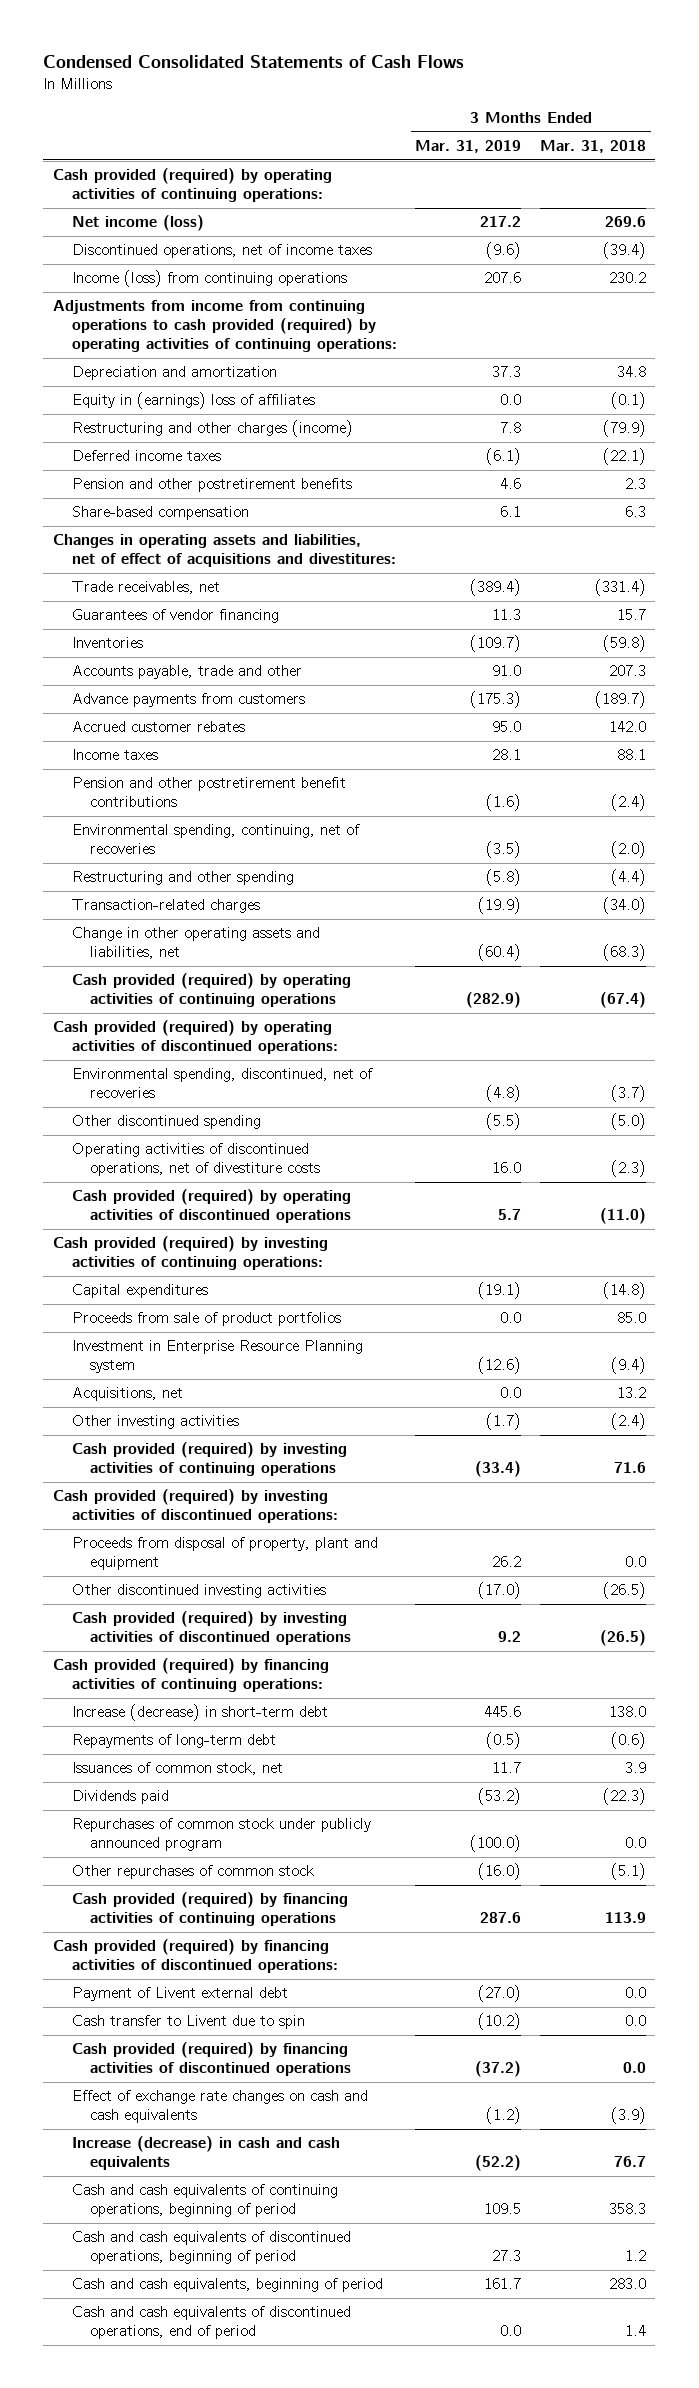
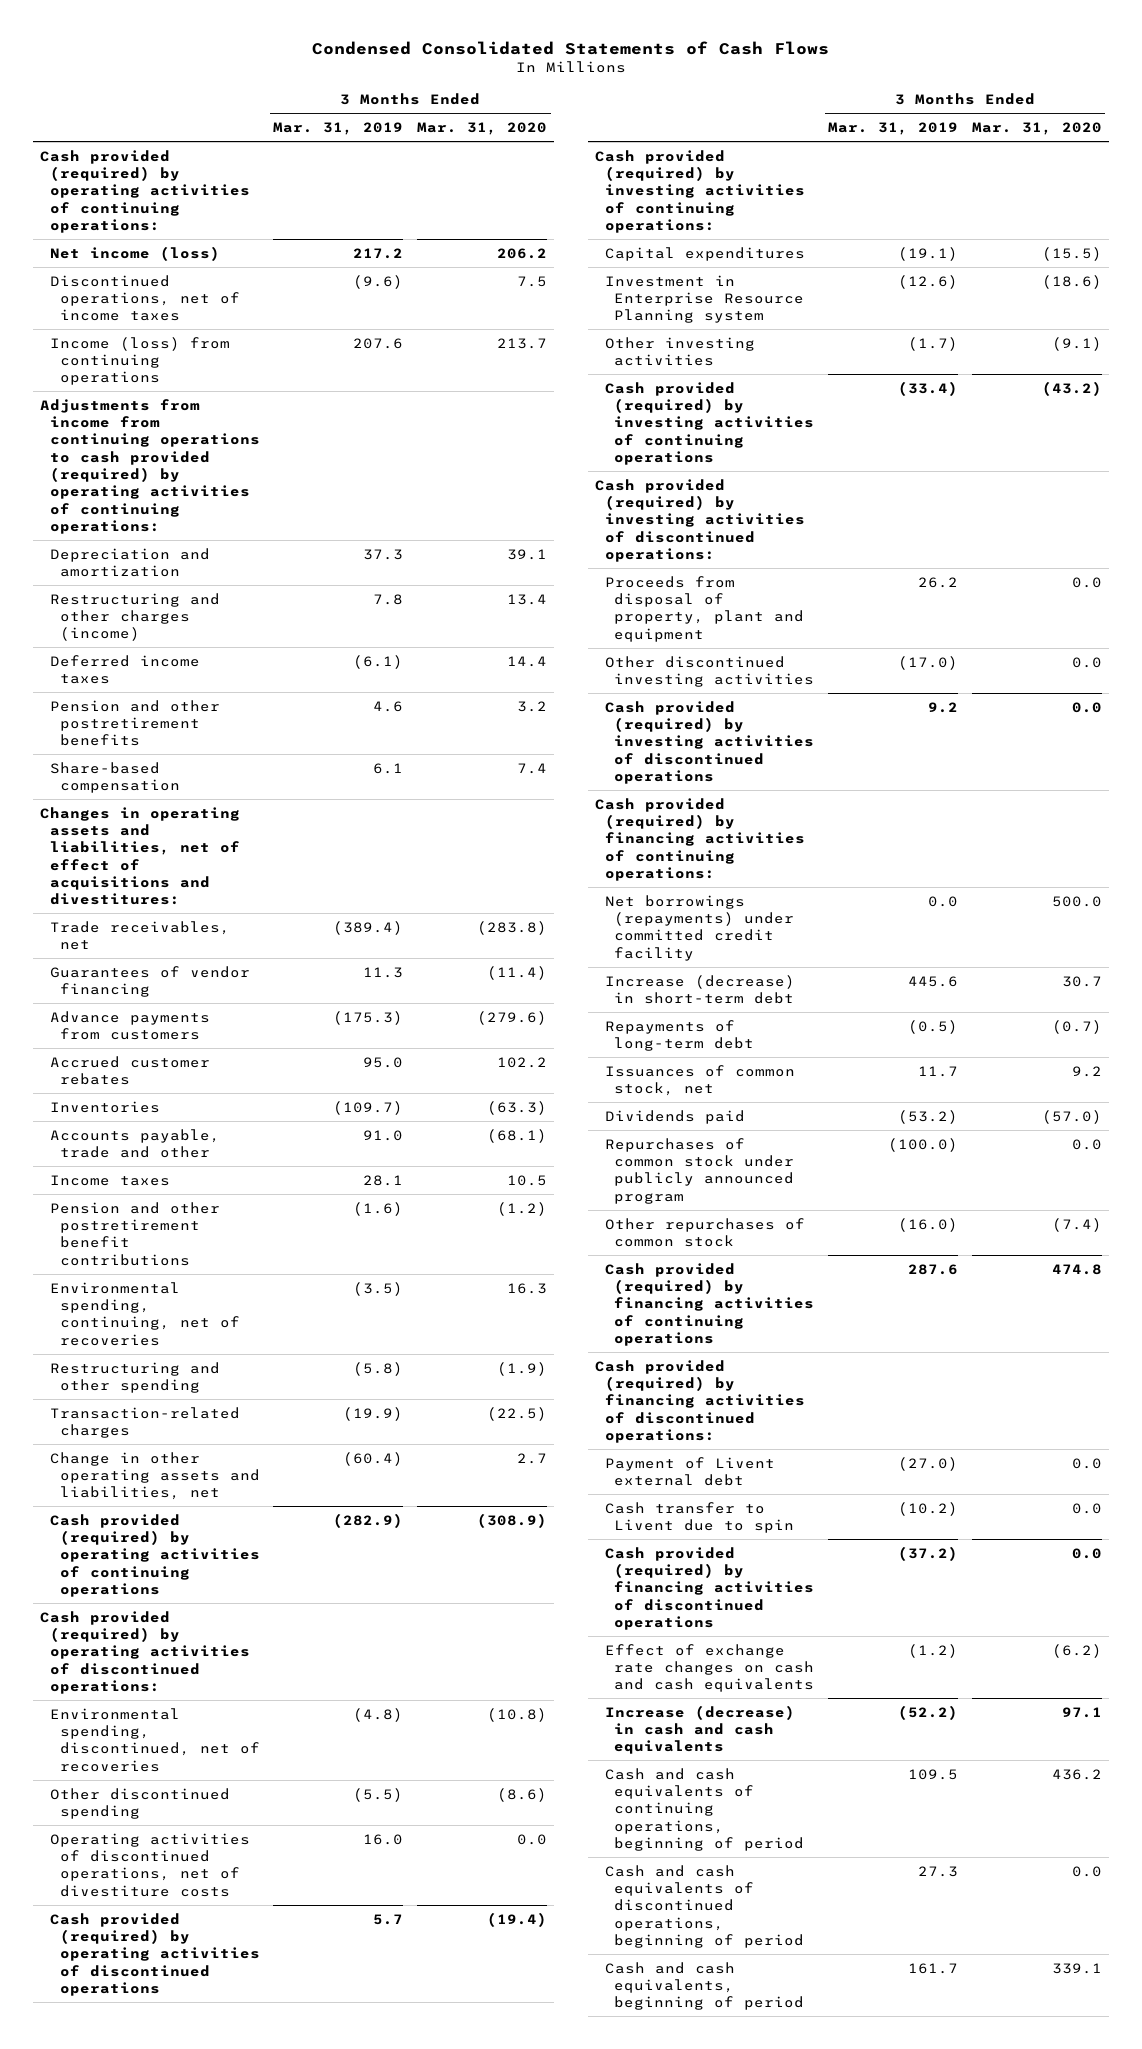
[540,140,647,154] Mar. 31, 2018 -> none
none -> [417,122,548,136] Mar. 31, 2020
[71,392,315,410] Equity in (earnings) loss of affiliates -> none
[71,637,143,649] Inventories -> [49,1100,160,1113] Inventories
[71,665,302,680] Accounts payable, trade and other -> [49,1128,220,1158] Accounts payable, trade and other
[71,1312,341,1327] Proceeds from sale of product portfolios -> none
[71,1387,183,1402] Acquisitions, net -> none
none -> [604,894,795,961] Net borrowings (repayments) under committed credit facility
[71,2306,351,2340] Cash and cash equivalents of discontinued operations, end of period -> none

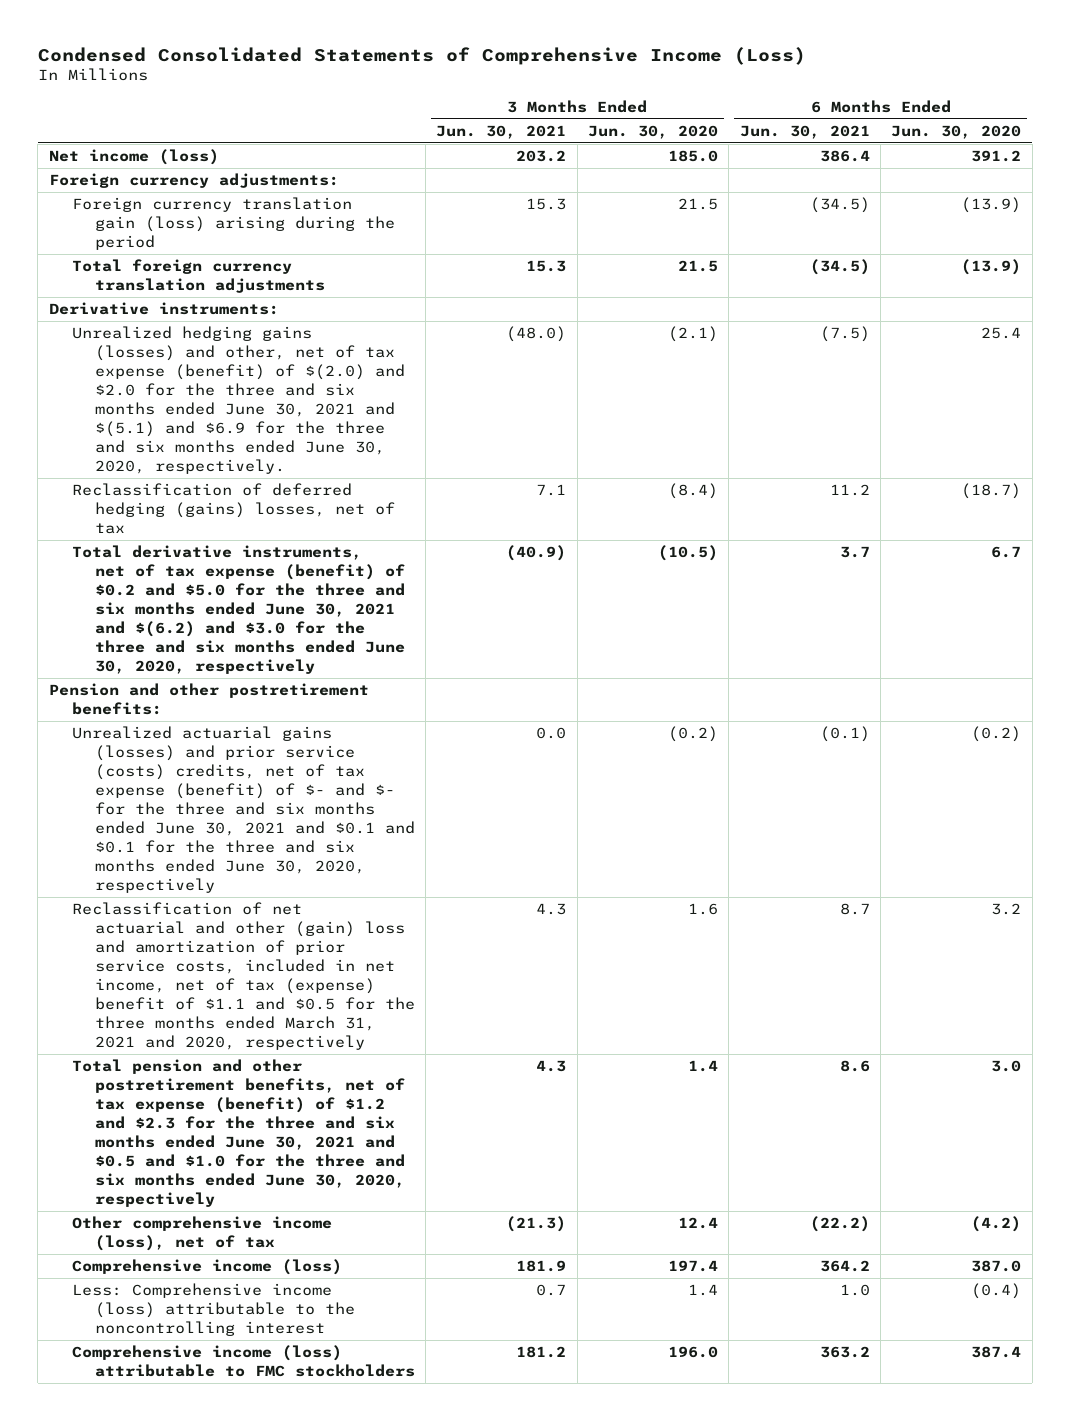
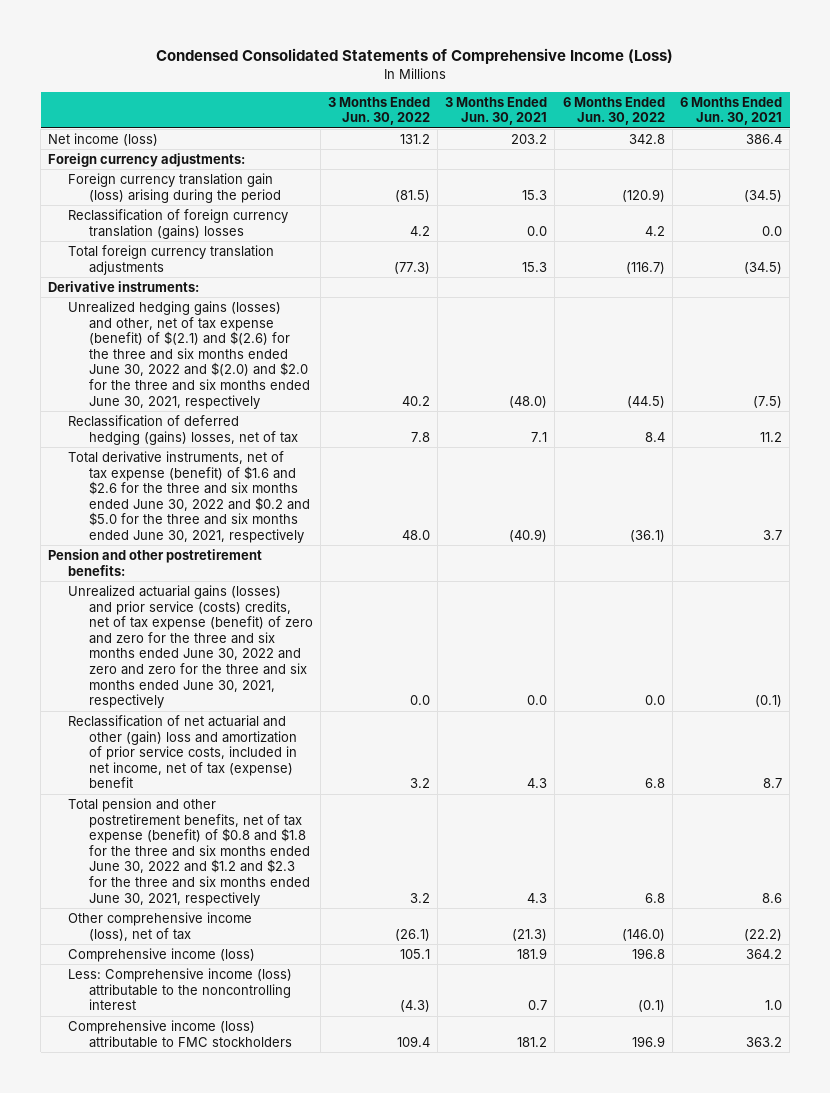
[588,125,719,140] Jun. 30, 2020 -> none
[891,125,1022,140] Jun. 30, 2020 -> none
none -> [327,96,430,126] 3 Months Ended Jun. 30, 2022
none -> [562,96,665,126] 6 Months Ended Jun. 30, 2022
none -> [68,209,289,239] Reclassification of foreign currency translation (gains) losses
[71,326,405,475] Unrealized hedging gains (losses) and other, net of tax expense (benefit) of $(2.0) and $2.0 for the three and six months ended June 30, 2021 and $(5.1) and $6.9 for the three and six months ended June 30, 2020, respectively. -> [68,301,310,409] Unrealized hedging gains (losses) and other, net of tax expense (benefit) of $(2.1) and $(2.6) for the three and six months ended June 30, 2022 and $(2.0) and $2.0 for the three and six months ended June 30, 2021, respectively
[71,545,405,675] Total derivative instruments, net of tax expense (benefit) of $0.2 and $5.0 for the three and six months ended June 30, 2021 and $(6.2) and $3.0 for the three and six months ended June 30, 2020, respectively -> [68,451,310,544] Total derivative instruments, net of tax expense (benefit) of $1.6 and $2.6 for the three and six months ended June 30, 2022 and $0.2 and $5.0 for the three and six months ended June 30, 2021, respectively
[71,726,415,894] Unrealized actuarial gains (losses) and prior service (costs) credits, net of tax expense (benefit) of $- and $- for the three and six months ended June 30, 2021 and $0.1 and $0.1 for the three and six months ended June 30, 2020, respectively -> [68,585,313,709] Unrealized actuarial gains (losses) and prior service (costs) credits, net of tax expense (benefit) of zero and zero for the three and six months ended June 30, 2022 and zero and zero for the three and six months ended June 30, 2021, respectively
[71,902,415,1051] Reclassification of net actuarial and other (gain) loss and amortization of prior service costs, included in net income, net of tax (expense) benefit of $1.1 and $0.5 for the three months ended March 31, 2021 and 2020, respectively -> [68,715,297,789] Reclassification of net actuarial and other (gain) loss and amortization of prior service costs, included in net income, net of tax (expense) benefit
[71,1059,405,1208] Total pension and other postretirement benefits, net of tax expense (benefit) of $1.2 and $2.3 for the three and six months ended June 30, 2021 and $0.5 and $1.0 for the three and six months ended June 30, 2020, respectively -> [68,798,310,906] Total pension and other postretirement benefits, net of tax expense (benefit) of $0.8 and $1.8 for the three and six months ended June 30, 2022 and $1.2 and $2.3 for the three and six months ended June 30, 2021, respectively

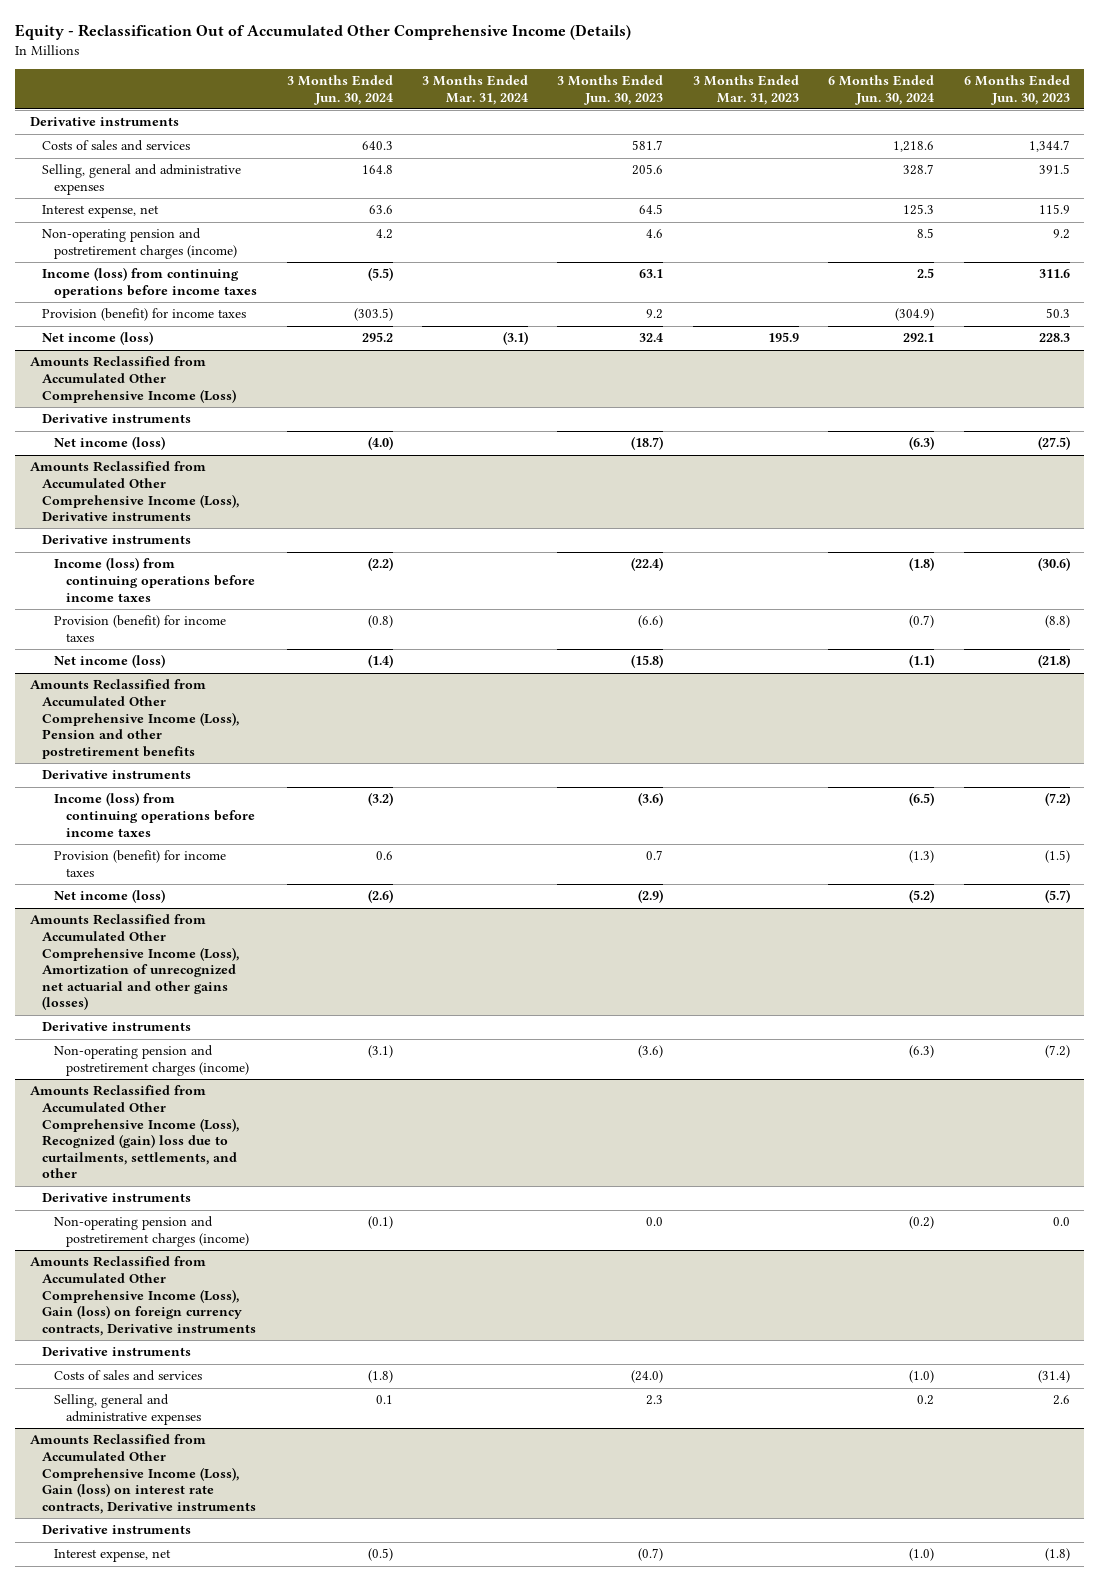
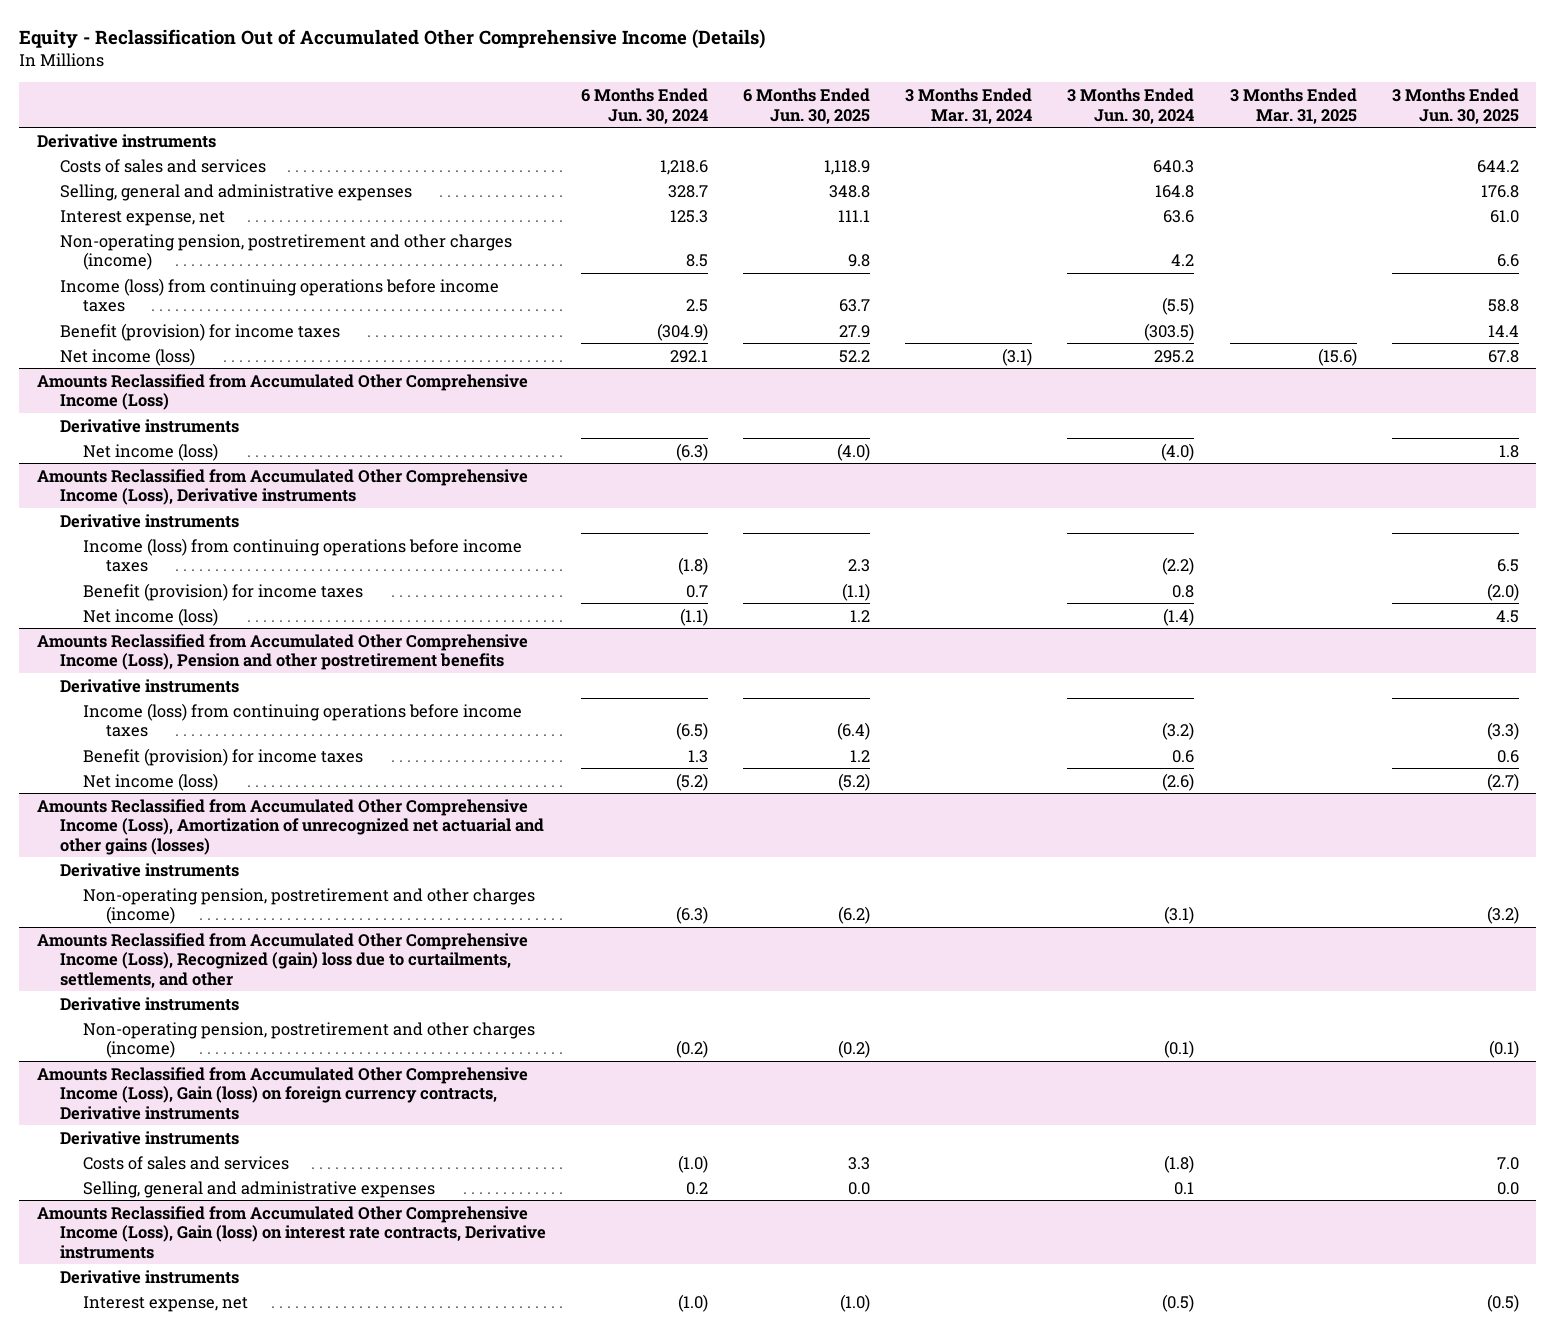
[557,74,664,105] 3 Months Ended Jun. 30, 2023 -> none
[692,74,799,105] 3 Months Ended Mar. 31, 2023 -> none
[963,74,1070,105] 6 Months Ended Jun. 30, 2023 -> none
none -> [743,88,871,124] 6 Months Ended Jun. 30, 2025
none -> [1229,88,1357,124] 3 Months Ended Mar. 31, 2025
none -> [1391,88,1519,124] 3 Months Ended Jun. 30, 2025
[41,228,238,259] Non-operating pension and postretirement charges (income) -> [59,233,512,271] Non-operating pension, postretirement and other charges (income)
[41,308,246,322] Provision (benefit) for income taxes -> [59,322,340,341] Benefit (provision) for income taxes
[54,615,227,642] Provision (benefit) for income taxes -> [82,582,363,601] Benefit (provision) for income taxes
[367,615,393,629] (0.8) -> [1172,584,1195,598] 0.8
[909,615,935,629] (0.7) -> [685,584,708,598] 0.7
[54,850,227,877] Provision (benefit) for income taxes -> [82,747,363,766] Benefit (provision) for income taxes
[909,850,935,864] (1.3) -> [687,749,708,763] 1.3
[54,1045,250,1076] Non-operating pension and postretirement charges (income) -> [82,887,535,925] Non-operating pension, postretirement and other charges (income)
[54,1216,250,1247] Non-operating pension and postretirement charges (income) -> [82,1021,535,1059] Non-operating pension, postretirement and other charges (income)

